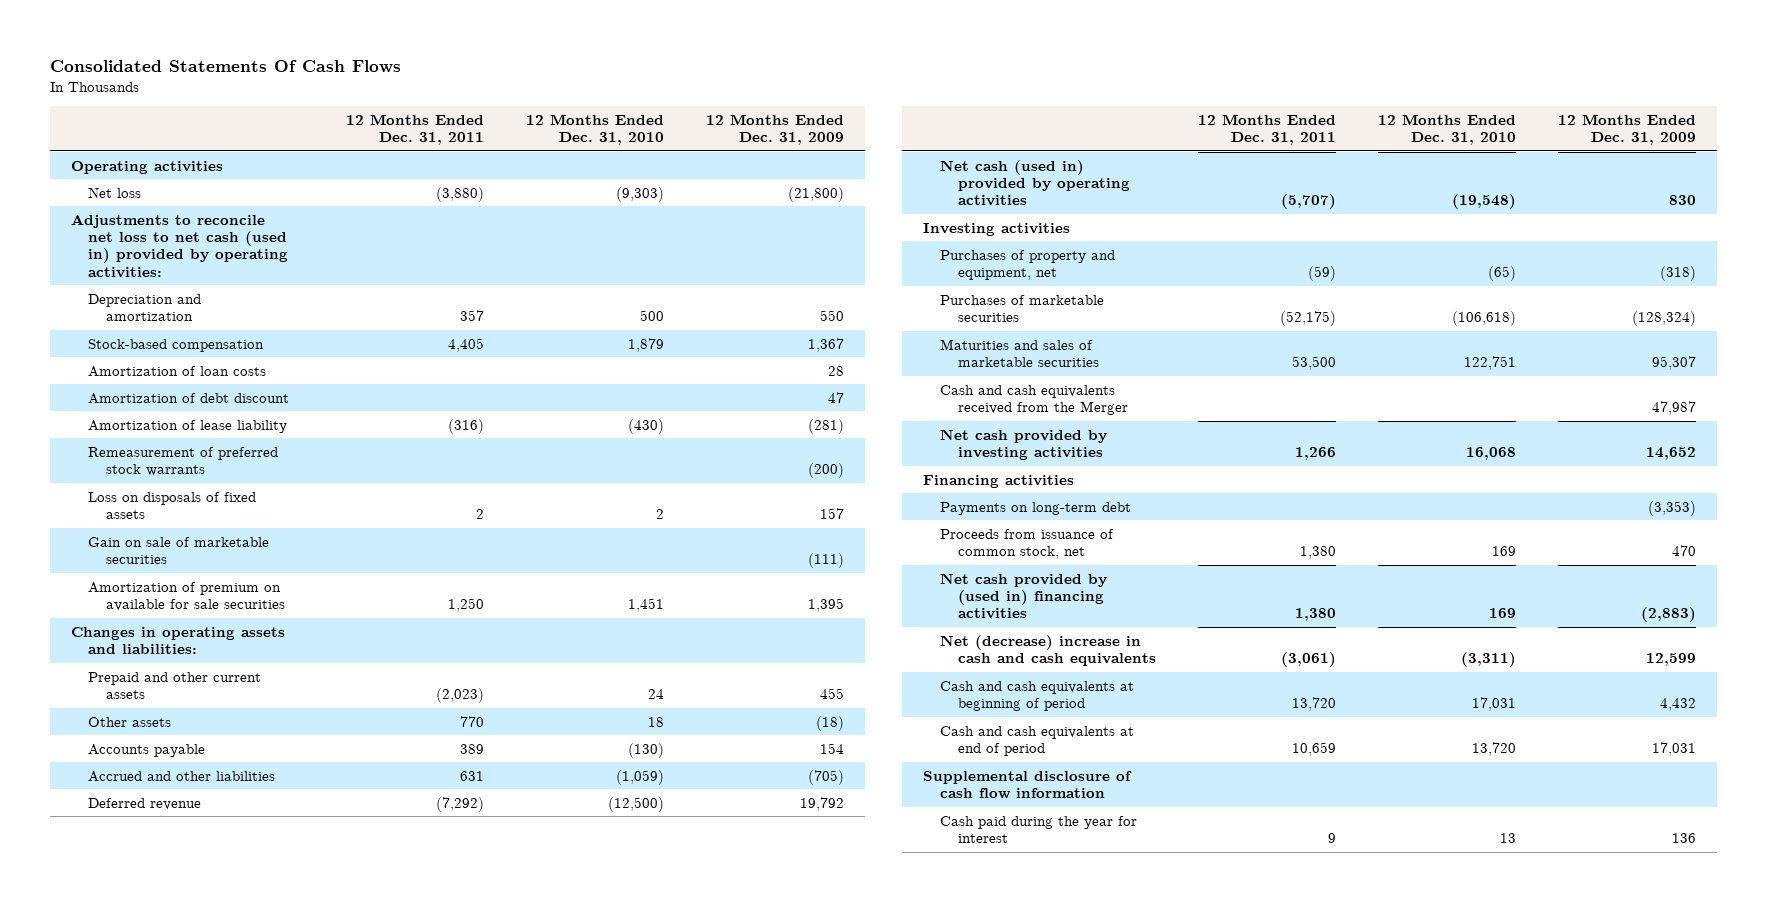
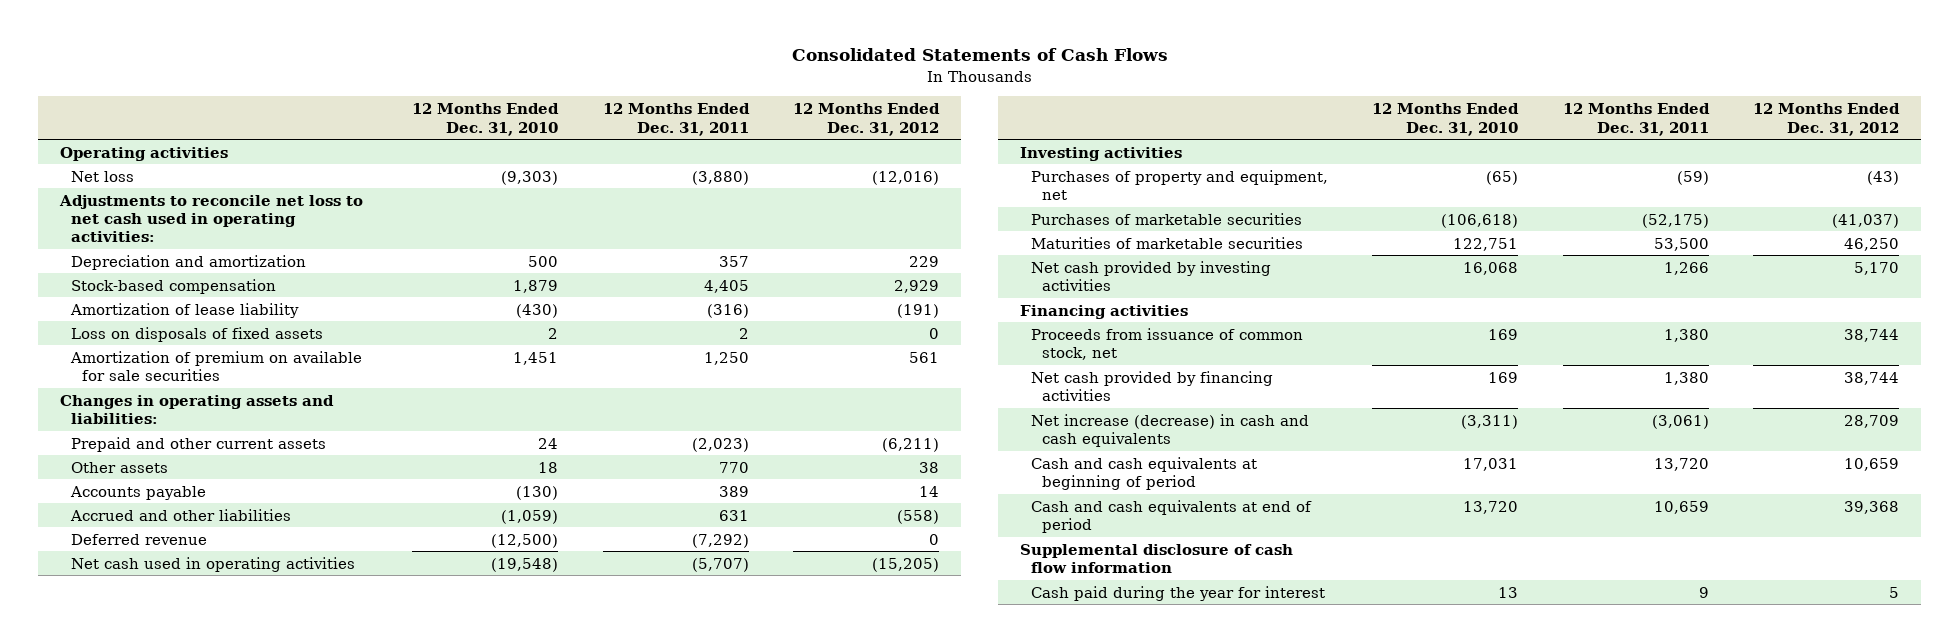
[49,60,401,74] Consolidated Statements Of Cash Flows -> [791,48,1168,62] Consolidated Statements of Cash Flows
[706,113,845,146] 12 Months Ended Dec. 31, 2009 -> none
none -> [792,103,940,136] 12 Months Ended Dec. 31, 2012
[70,213,289,278] Adjustments to reconcile net loss to net cash (used in) provided by operating activities: -> [59,194,364,243] Adjustments to reconcile net loss to net cash used in operating activities:
[88,365,267,377] Amortization of loan costs -> none
[88,392,290,404] Amortization of debt discount -> none
[88,446,279,476] Remeasurement of preferred stock warrants -> none
[88,536,270,564] Gain on sale of marketable securities -> none
[940,159,1130,207] Net cash (used in) provided by operating activities -> [71,556,356,572] Net cash used in operating activities
[940,384,1128,415] Cash and cash equivalents received from the Merger -> none
[940,338,1099,367] Maturities and sales of marketable securities -> [1031,236,1304,249] Maturities of marketable securities
[940,501,1132,515] Payments on long-term debt -> none
[940,572,1108,620] Net cash provided by (used in) financing activities -> [1031,370,1274,402] Net cash provided by financing activities
[940,634,1156,666] Net (decrease) increase in cash and cash equivalents -> [1031,413,1310,448] Net increase (decrease) in cash and cash equivalents

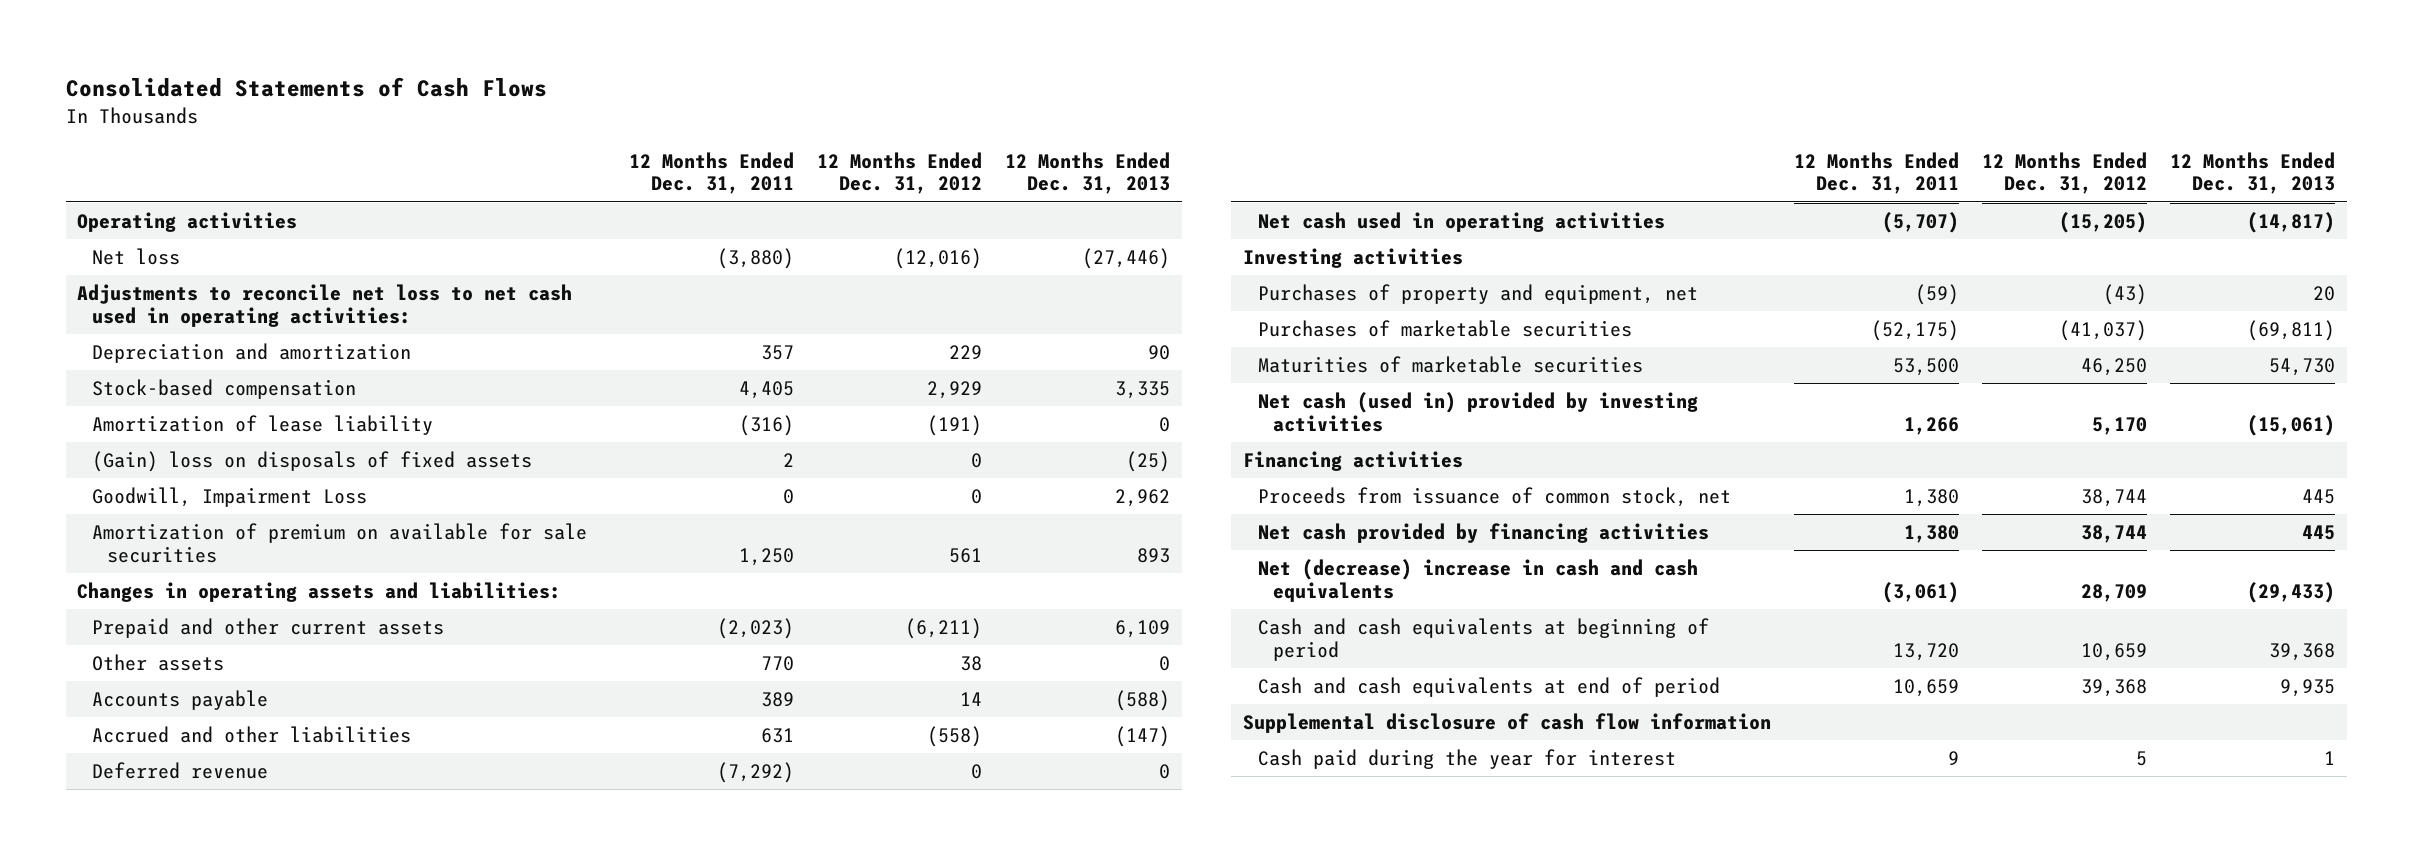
[412,103,560,136] 12 Months Ended Dec. 31, 2010 -> none
none -> [1005,151,1171,195] 12 Months Ended Dec. 31, 2013
[71,326,324,342] Loss on disposals of fixed assets -> [92,450,533,472] (Gain) loss on disposals of fixed assets
none -> [92,486,368,507] Goodwill, Impairment Loss
[1031,260,1272,292] Net cash provided by investing activities -> [1257,391,1698,432] Net cash (used in) provided by investing activities
[1031,413,1310,448] Net increase (decrease) in cash and cash equivalents -> [1257,558,1698,602] Net (decrease) increase in cash and cash equivalents

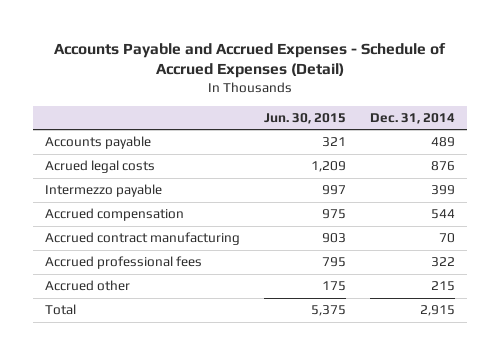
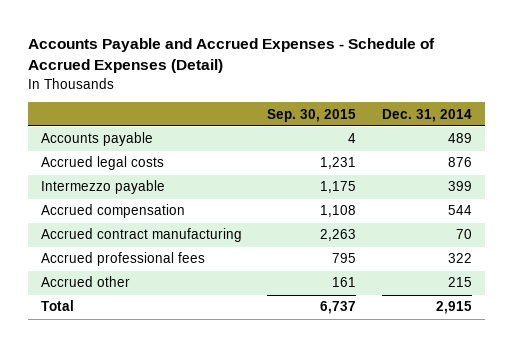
[264,112,347,124] Jun. 30, 2015 -> none
none -> [267,108,357,122] Sep. 30, 2015
[44,160,155,174] Acrued legal costs -> [40,156,164,171] Accrued legal costs

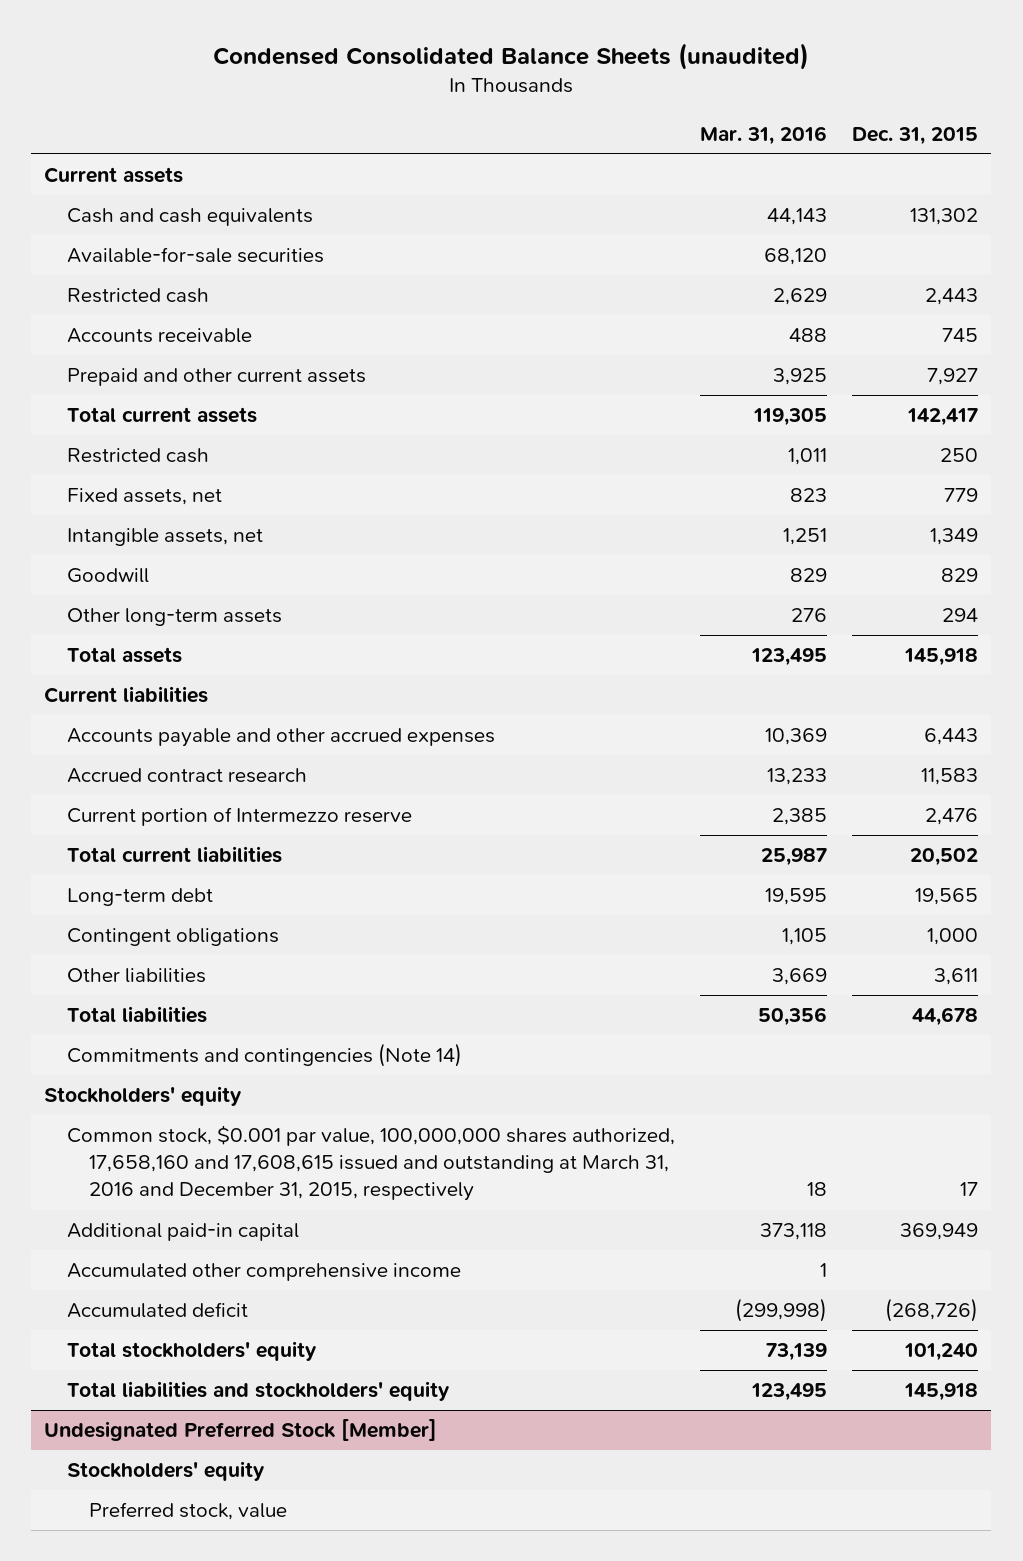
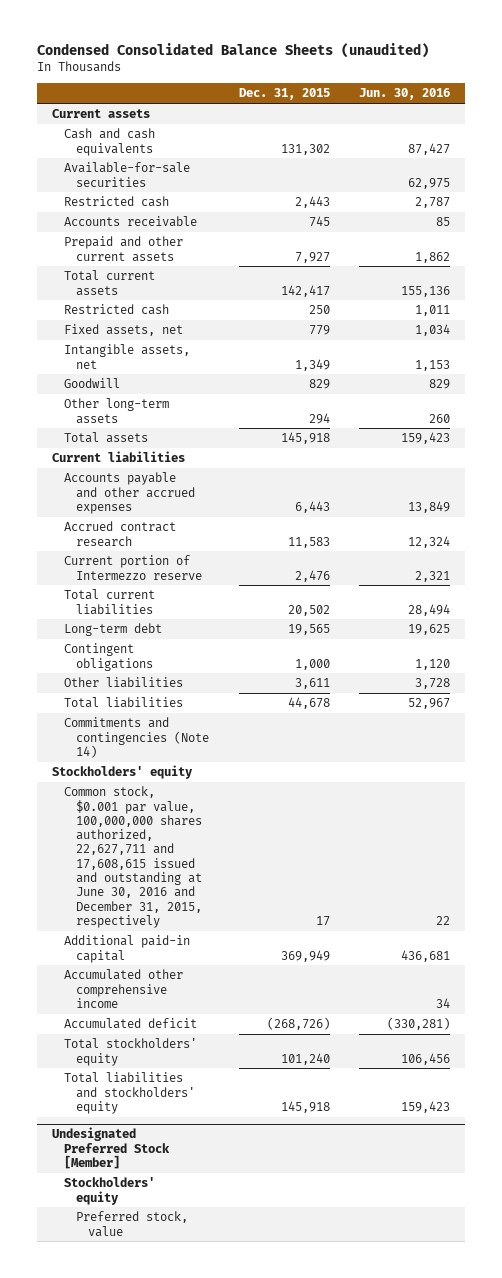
[700,125,828,145] Mar. 31, 2016 -> none
none -> [359,88,451,101] Jun. 30, 2016
[66,1125,675,1202] Common stock, $0.001 par value, 100,000,000 shares authorized, 17,658,160 and 17,608,615 issued and outstanding at March 31, 2016 and December 31, 2015, respectively -> [63,786,202,928] Common stock, $0.001 par value, 100,000,000 shares authorized, 22,627,711 and 17,608,615 issued and outstanding at June 30, 2016 and December 31, 2015, respectively

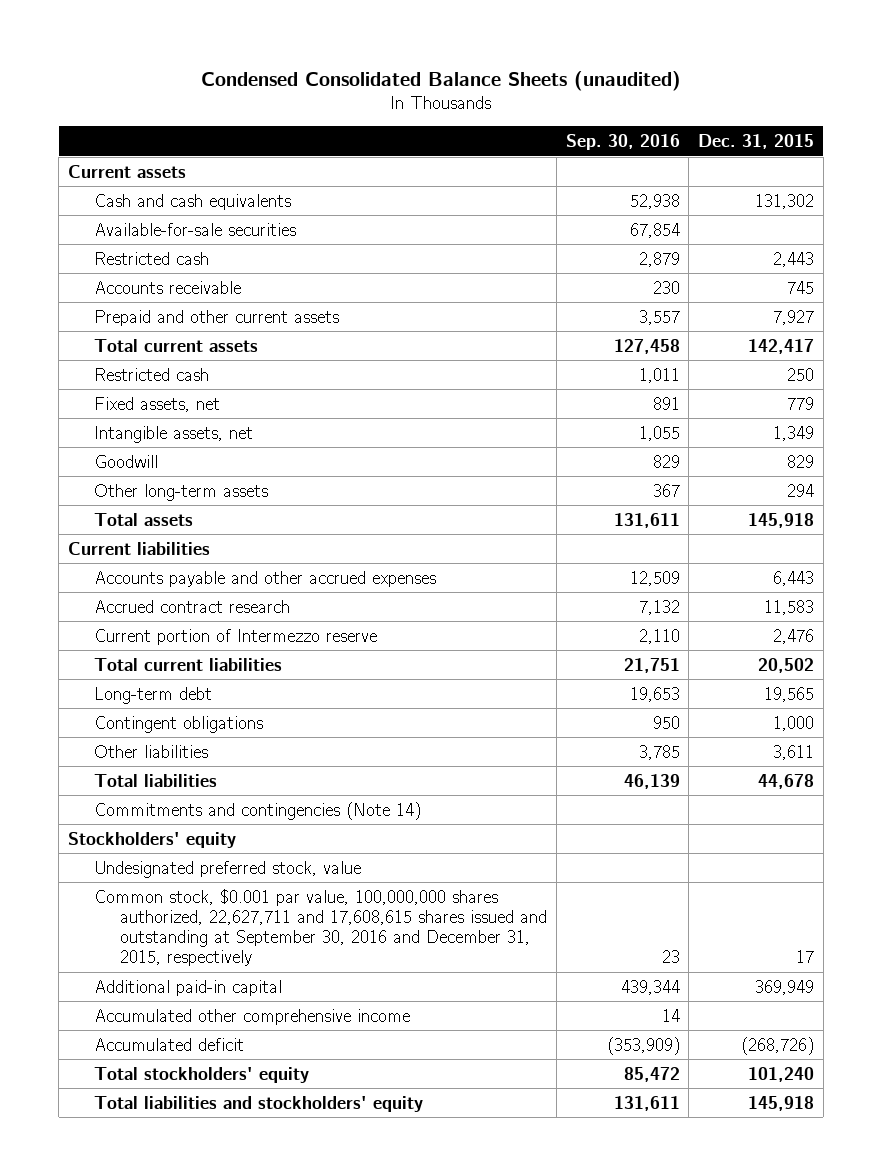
[359,88,451,101] Jun. 30, 2016 -> none
none -> [565,133,680,150] Sep. 30, 2016
none -> [94,860,362,878] Undesignated preferred stock, value
[63,786,202,928] Common stock, $0.001 par value, 100,000,000 shares authorized, 22,627,711 and 17,608,615 issued and outstanding at June 30, 2016 and December 31, 2015, respectively -> [94,888,548,967] Common stock, $0.001 par value, 100,000,000 shares authorized, 22,627,711 and 17,608,615 shares issued and outstanding at September 30, 2016 and December 31, 2015, respectively
[51,1127,170,1169] Undesignated Preferred Stock [Member] -> none
[63,1177,155,1205] Stockholders' equity -> none
[75,1211,188,1237] Preferred stock, value -> none

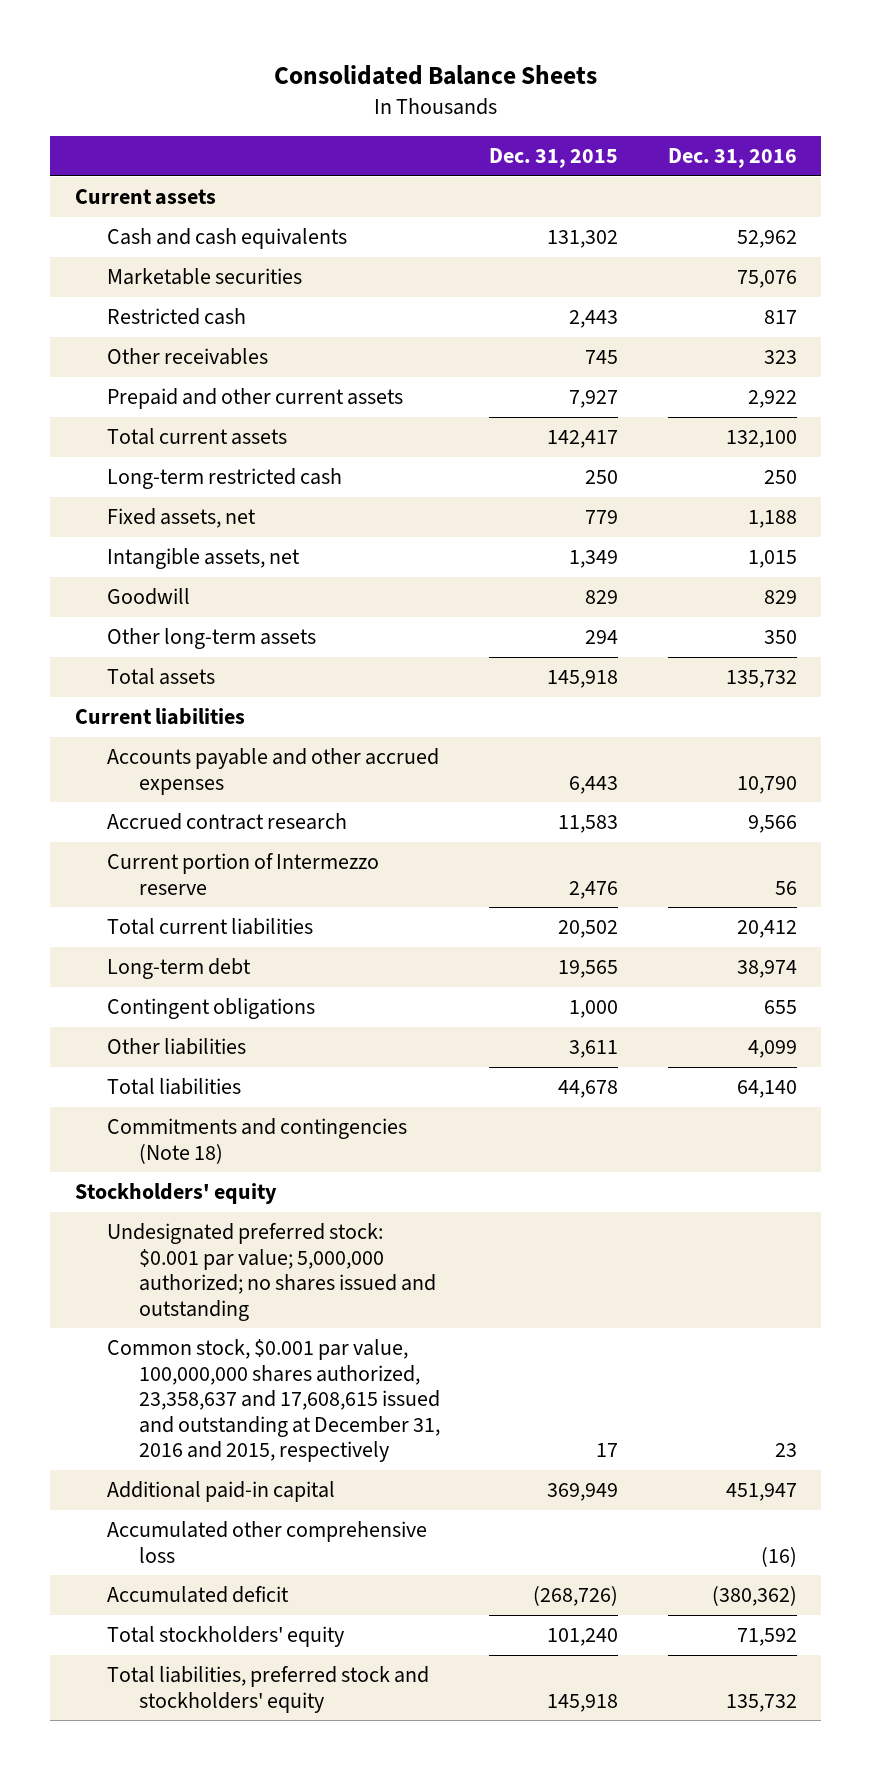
[200,70,681,91] Condensed Consolidated Balance Sheets (unaudited) -> [273,65,597,86] Consolidated Balance Sheets
[565,133,680,150] Sep. 30, 2016 -> none
none -> [667,148,797,169] Dec. 31, 2016
[94,222,297,236] Available-for-sale securities -> [106,268,302,286] Marketable securities
[94,280,242,294] Accounts receivable -> [106,348,268,366] Other receivables
[94,367,210,381] Restricted cash -> [106,468,342,490] Long-term restricted cash
[94,801,422,820] Commitments and contingencies (Note 14) -> [106,1118,407,1164] Commitments and contingencies (Note 18)
[94,860,362,878] Undesignated preferred stock, value -> [106,1223,436,1321] Undesignated preferred stock: $0.001 par value; 5,000,000 authorized; no shares issued and outstanding
[94,888,548,967] Common stock, $0.001 par value, 100,000,000 shares authorized, 22,627,711 and 17,608,615 shares issued and outstanding at September 30, 2016 and December 31, 2015, respectively -> [106,1339,440,1463] Common stock, $0.001 par value, 100,000,000 shares authorized, 23,358,637 and 17,608,615 issued and outstanding at December 31, 2016 and 2015, respectively
[94,1008,411,1025] Accumulated other comprehensive income -> [106,1521,427,1563] Accumulated other comprehensive loss
[94,1095,424,1112] Total liabilities and stockholders' equity -> [106,1666,429,1713] Total liabilities, preferred stock and stockholders' equity

